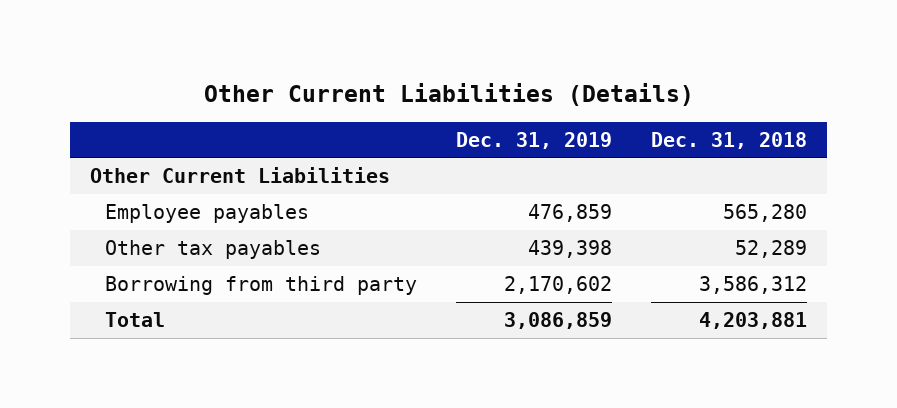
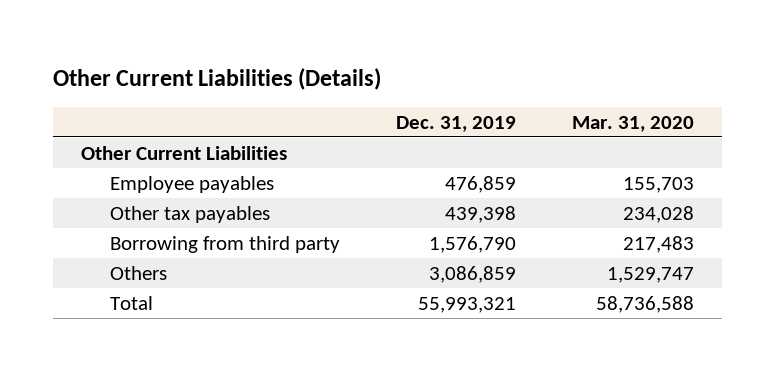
[651,131,808,149] Dec. 31, 2018 -> none
none -> [571,115,694,132] Mar. 31, 2020
[504,276,613,295] 2,170,602 -> [428,235,516,253] 1,576,790
none -> [109,265,167,280] Others
[504,312,613,330] 3,086,859 -> [417,296,516,313] 55,993,321

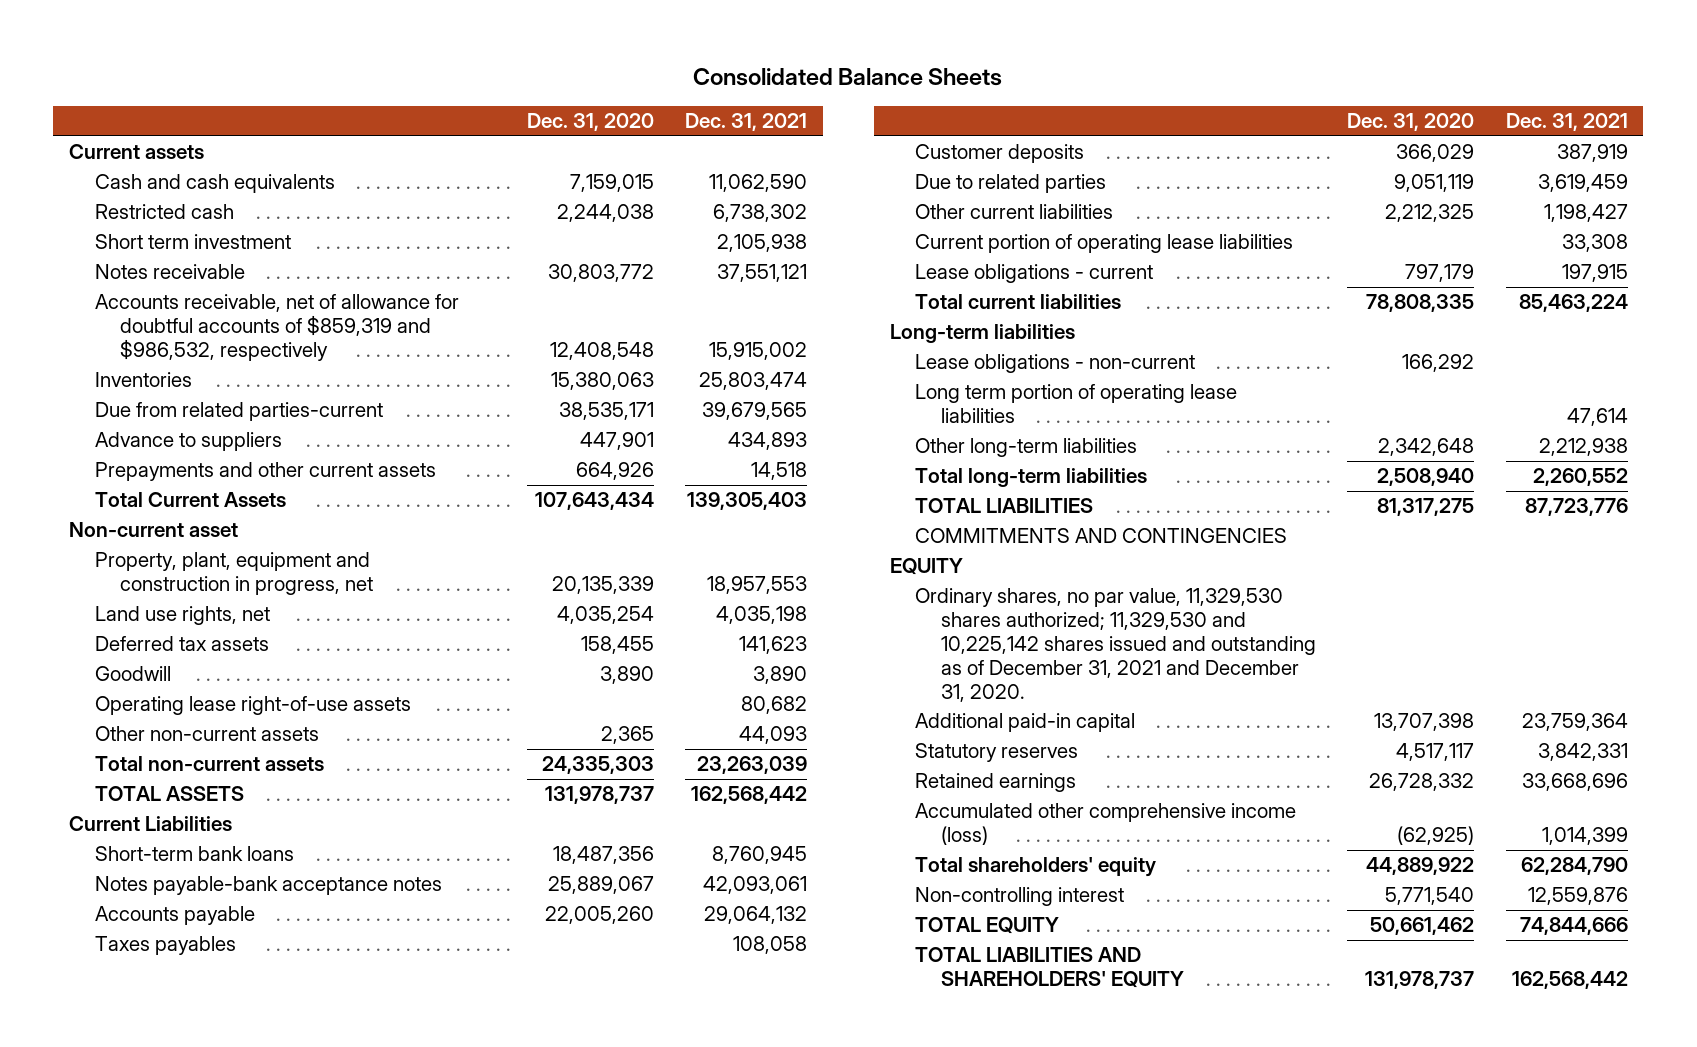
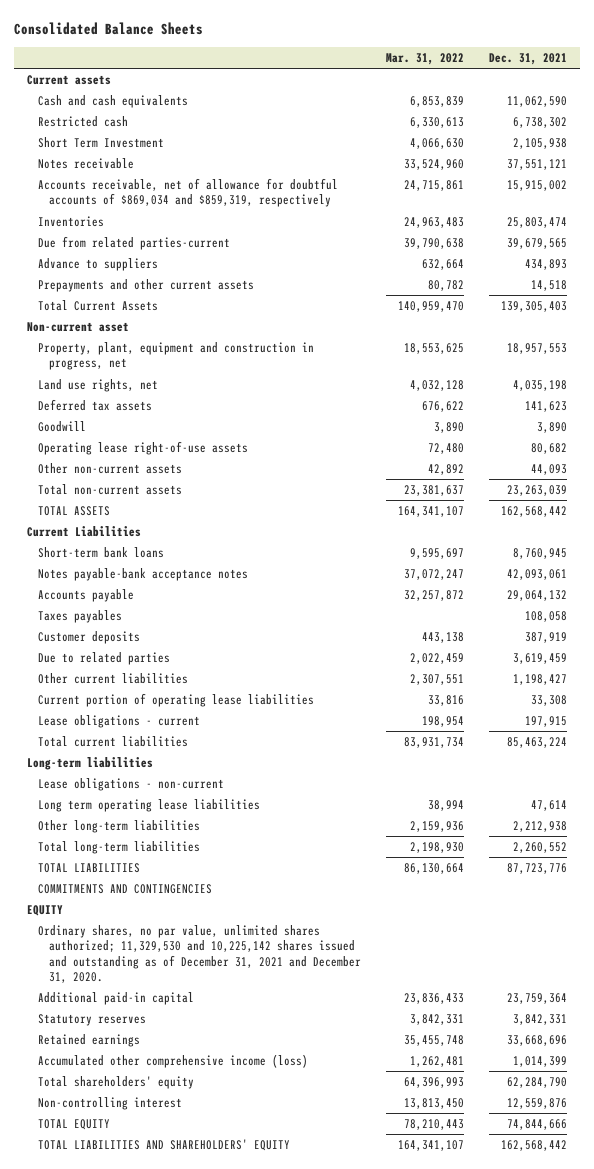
[526,113,654,132] Dec. 31, 2020 -> none
none -> [386,52,465,65] Mar. 31, 2022
[94,234,291,250] Short term investment -> [38,137,165,149] Short Term Investment
[94,294,459,362] Accounts receivable, net of allowance for doubtful accounts of $859,319 and $986,532, respectively -> [38,178,339,208] Accounts receivable, net of allowance for doubtful accounts of $869,034 and $859,319, respectively
[915,384,1238,424] Long term portion of operating lease liabilities -> [38,799,261,813] Long term operating lease liabilities
[915,588,1316,702] Ordinary shares, no par value, 11,329,530 shares authorized; 11,329,530 and 10,225,142 shares issued and outstanding as of December 31, 2021 and December 31, 2020. -> [38,925,362,984] Ordinary shares, no par value, unlimited shares authorized; 11,329,530 and 10,225,142 shares issued and outstanding as of December 31, 2021 and December 31, 2020.

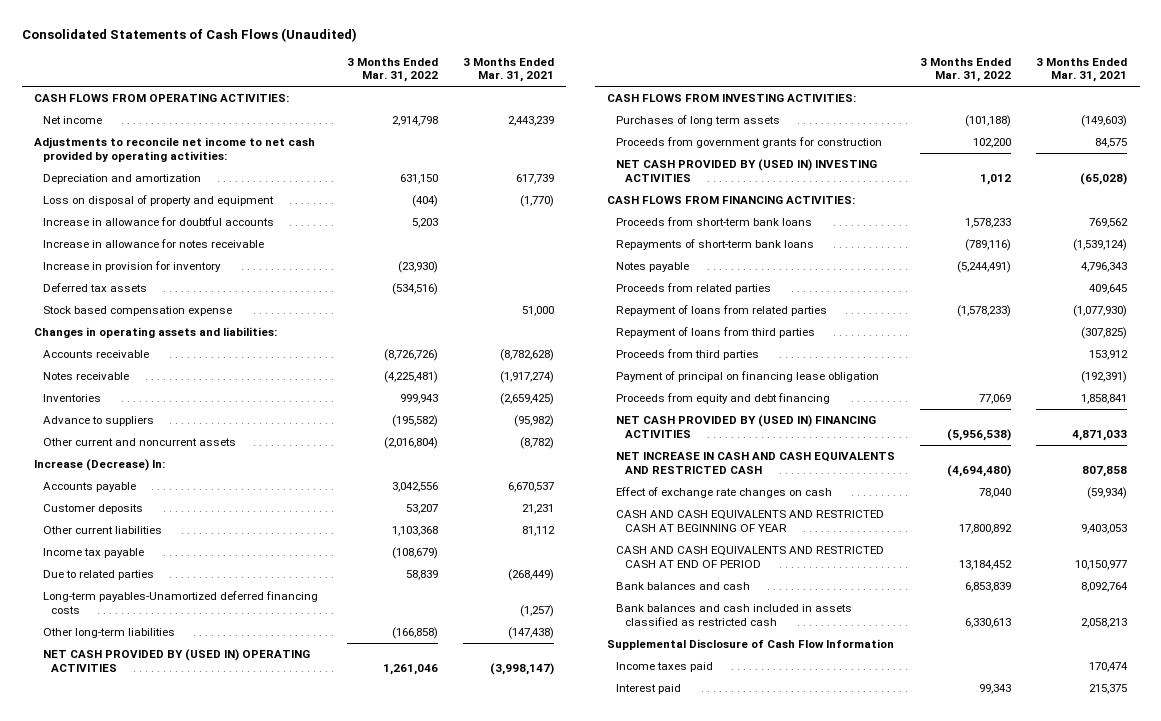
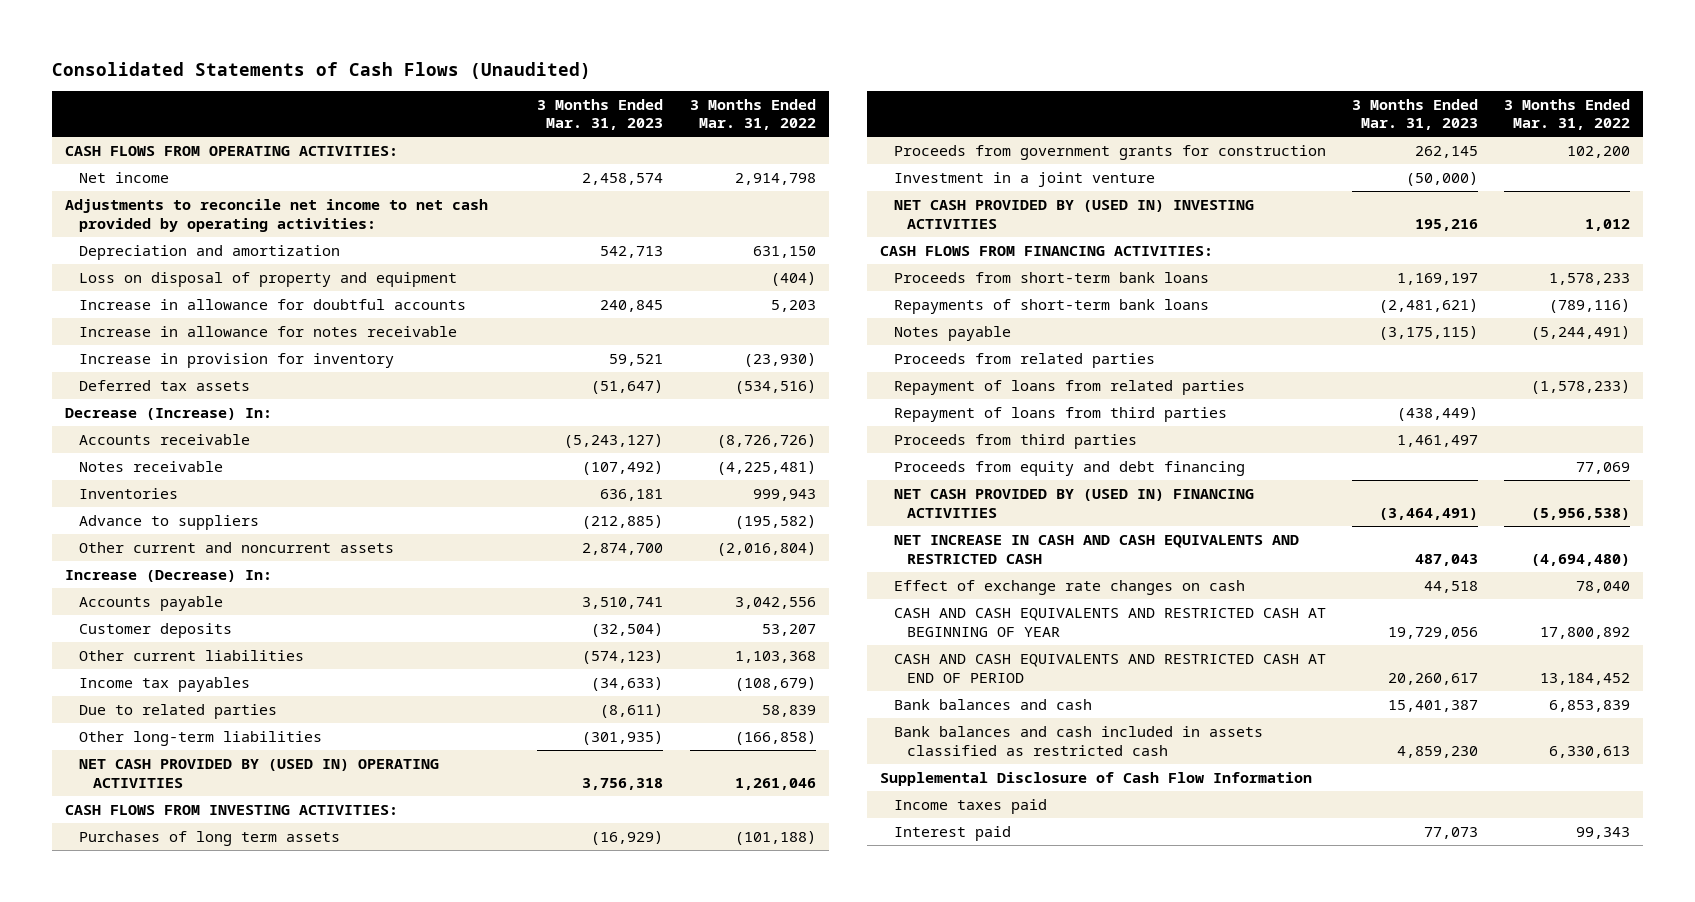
[462,57,554,83] 3 Months Ended Mar. 31, 2021 -> none
none -> [537,98,664,131] 3 Months Ended Mar. 31, 2023
[42,306,232,317] Stock based compensation expense -> none
[34,327,278,339] Changes in operating assets and liabilities: -> none
none -> [65,408,273,421] Decrease (Increase) In:
[42,548,144,559] Income tax payable -> [78,677,250,693] Income tax payables
[42,591,318,614] Long-term payables-Unamortized deferred financing costs -> none
none -> [893,172,1155,188] Investment in a joint venture
[616,371,880,383] Payment of principal on financing lease obligation -> none

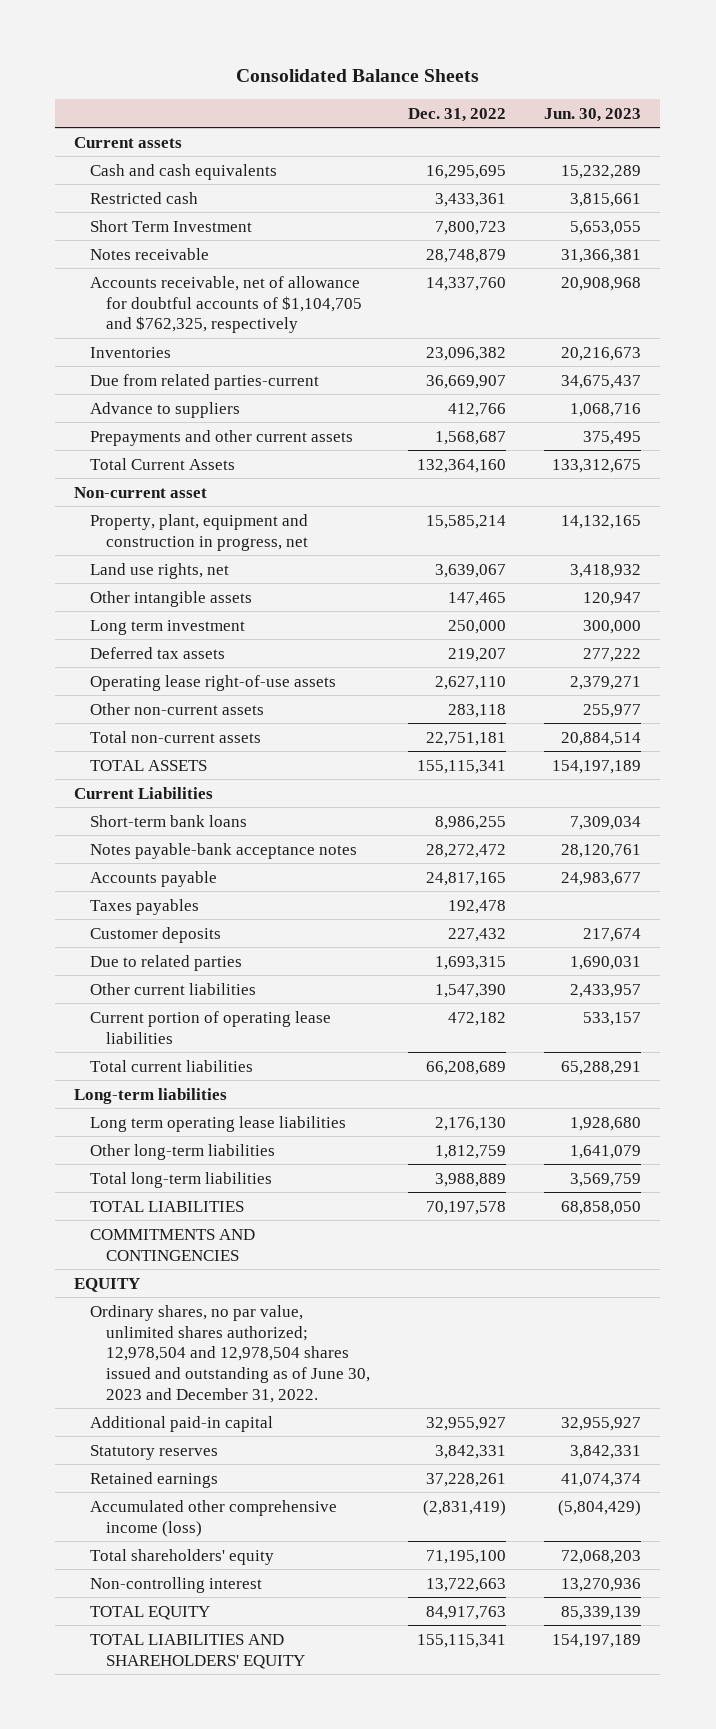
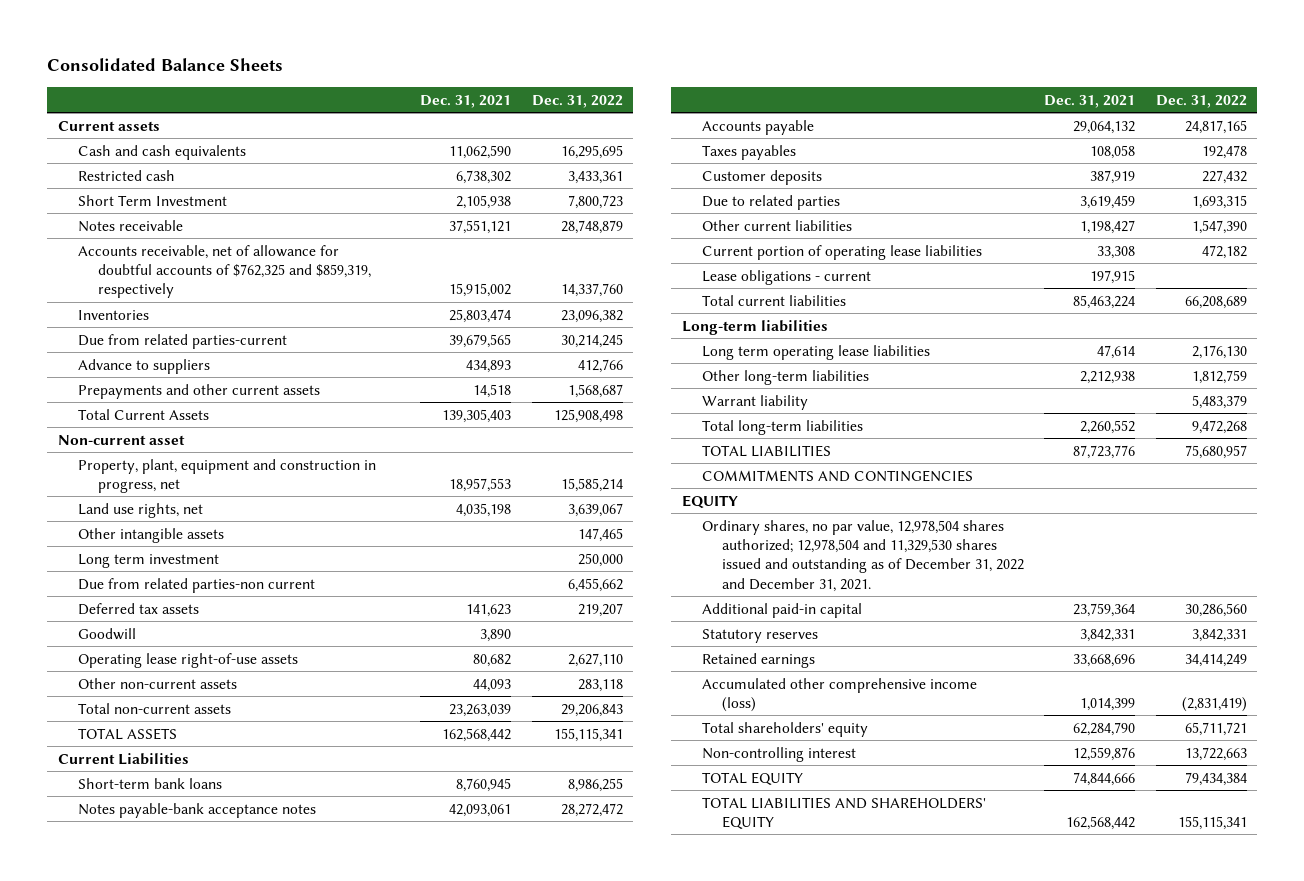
[544,107,642,122] Jun. 30, 2023 -> none
none -> [420,94,512,108] Dec. 31, 2021
[90,275,363,334] Accounts receivable, net of allowance for doubtful accounts of $1,104,705 and $762,325, respectively -> [77,244,372,299] Accounts receivable, net of allowance for doubtful accounts of $762,325 and $859,319, respectively
[426,374,507,389] 36,669,907 -> [560,333,623,348] 30,214,245
[417,458,507,473] 132,364,160 -> [553,408,623,423] 125,908,498
none -> [77,577,315,593] Due from related parties-non current
none -> [77,627,136,640] Goodwill
[426,731,507,746] 22,751,181 -> [560,703,623,717] 29,206,843
none -> [701,269,871,285] Lease obligations - current
none -> [701,394,808,410] Warrant liability
[435,1172,507,1187] 3,988,889 -> [1191,419,1247,434] 9,472,268
[426,1200,507,1215] 70,197,578 -> [1184,444,1247,459] 75,680,957
[90,1304,371,1403] Ordinary shares, no par value, unlimited shares authorized; 12,978,504 and 12,978,504 shares issued and outstanding as of June 30, 2023 and December 31, 2022. -> [701,519,1025,592] Ordinary shares, no par value, 12,978,504 shares authorized; 12,978,504 and 11,329,530 shares issued and outstanding as of December 31, 2022 and December 31, 2021.
[426,1416,507,1431] 32,955,927 -> [1184,602,1247,617] 30,286,560
[426,1472,507,1487] 37,228,261 -> [1184,653,1247,667] 34,414,249
[426,1549,507,1564] 71,195,100 -> [1184,721,1247,736] 65,711,721
[426,1605,507,1620] 84,917,763 -> [1184,771,1247,786] 79,434,384

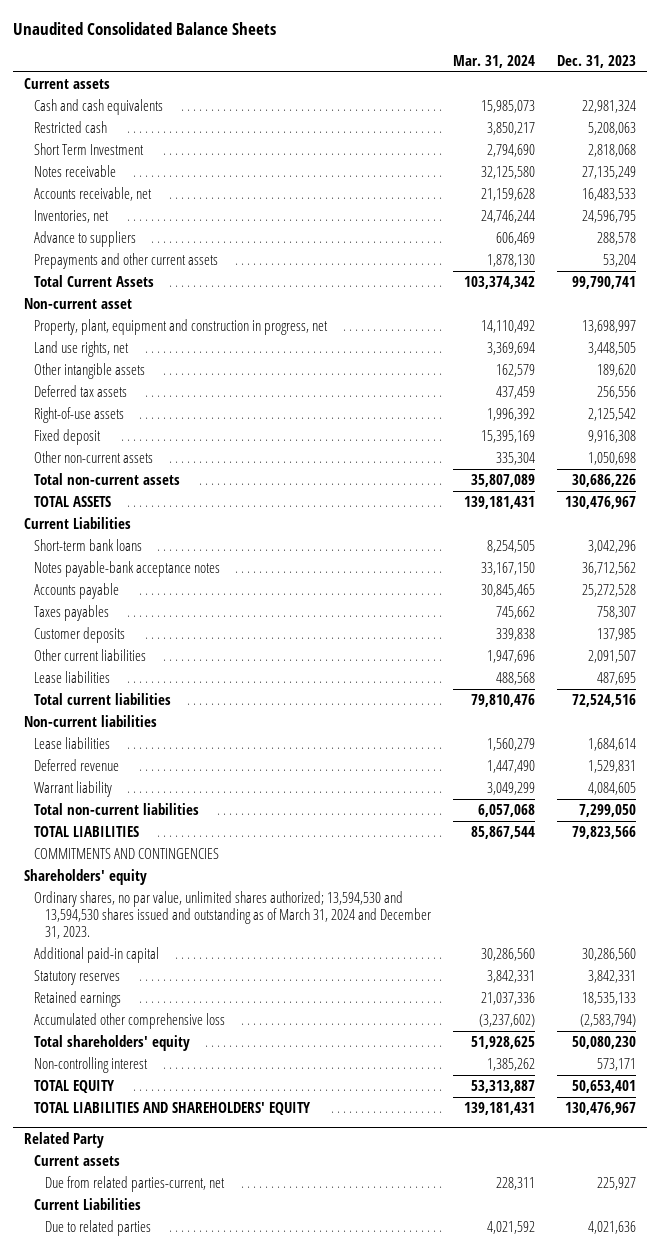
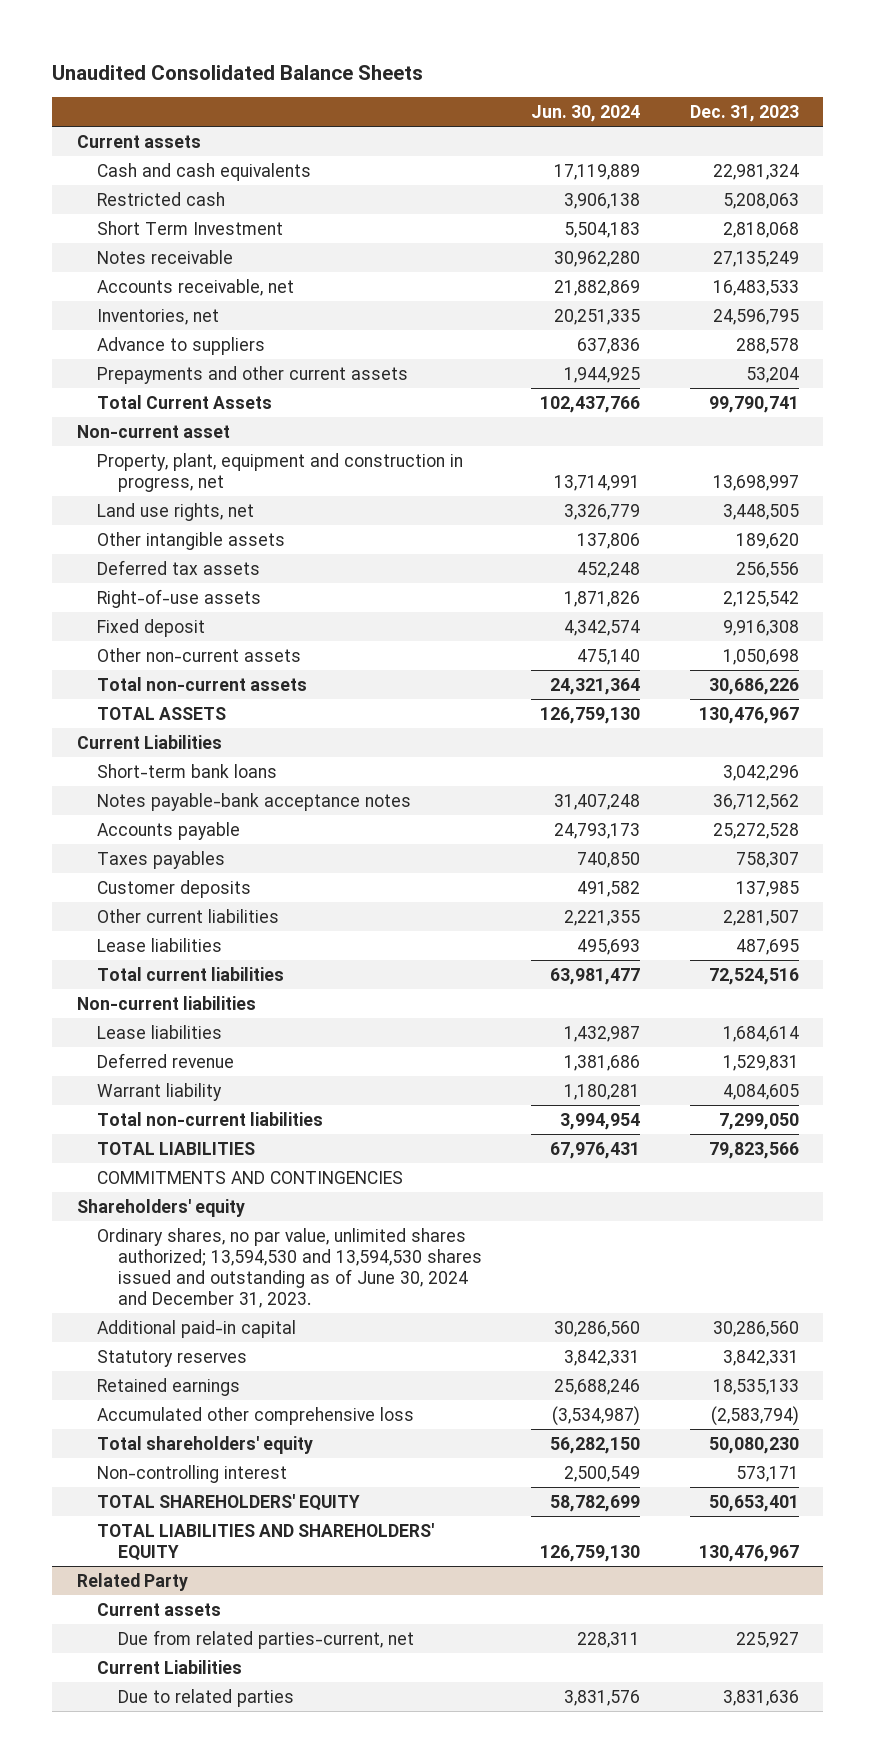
[452,54,535,68] Mar. 31, 2024 -> none
none -> [531,105,641,123] Jun. 30, 2024
[587,650,636,664] 2,091,507 -> [722,909,799,926] 2,281,507
[34,891,431,939] Ordinary shares, no par value, unlimited shares authorized; 13,594,530 and 13,594,530 shares issued and outstanding as of March 31, 2024 and December 31, 2023. -> [97,1227,482,1308] Ordinary shares, no par value, unlimited shares authorized; 13,594,530 and 13,594,530 shares issued and outstanding as of June 30, 2024 and December 31, 2023.
[34,1080,116,1094] TOTAL EQUITY -> [97,1493,361,1511] TOTAL SHAREHOLDERS' EQUITY
[587,1221,636,1235] 4,021,636 -> [722,1689,799,1706] 3,831,636

